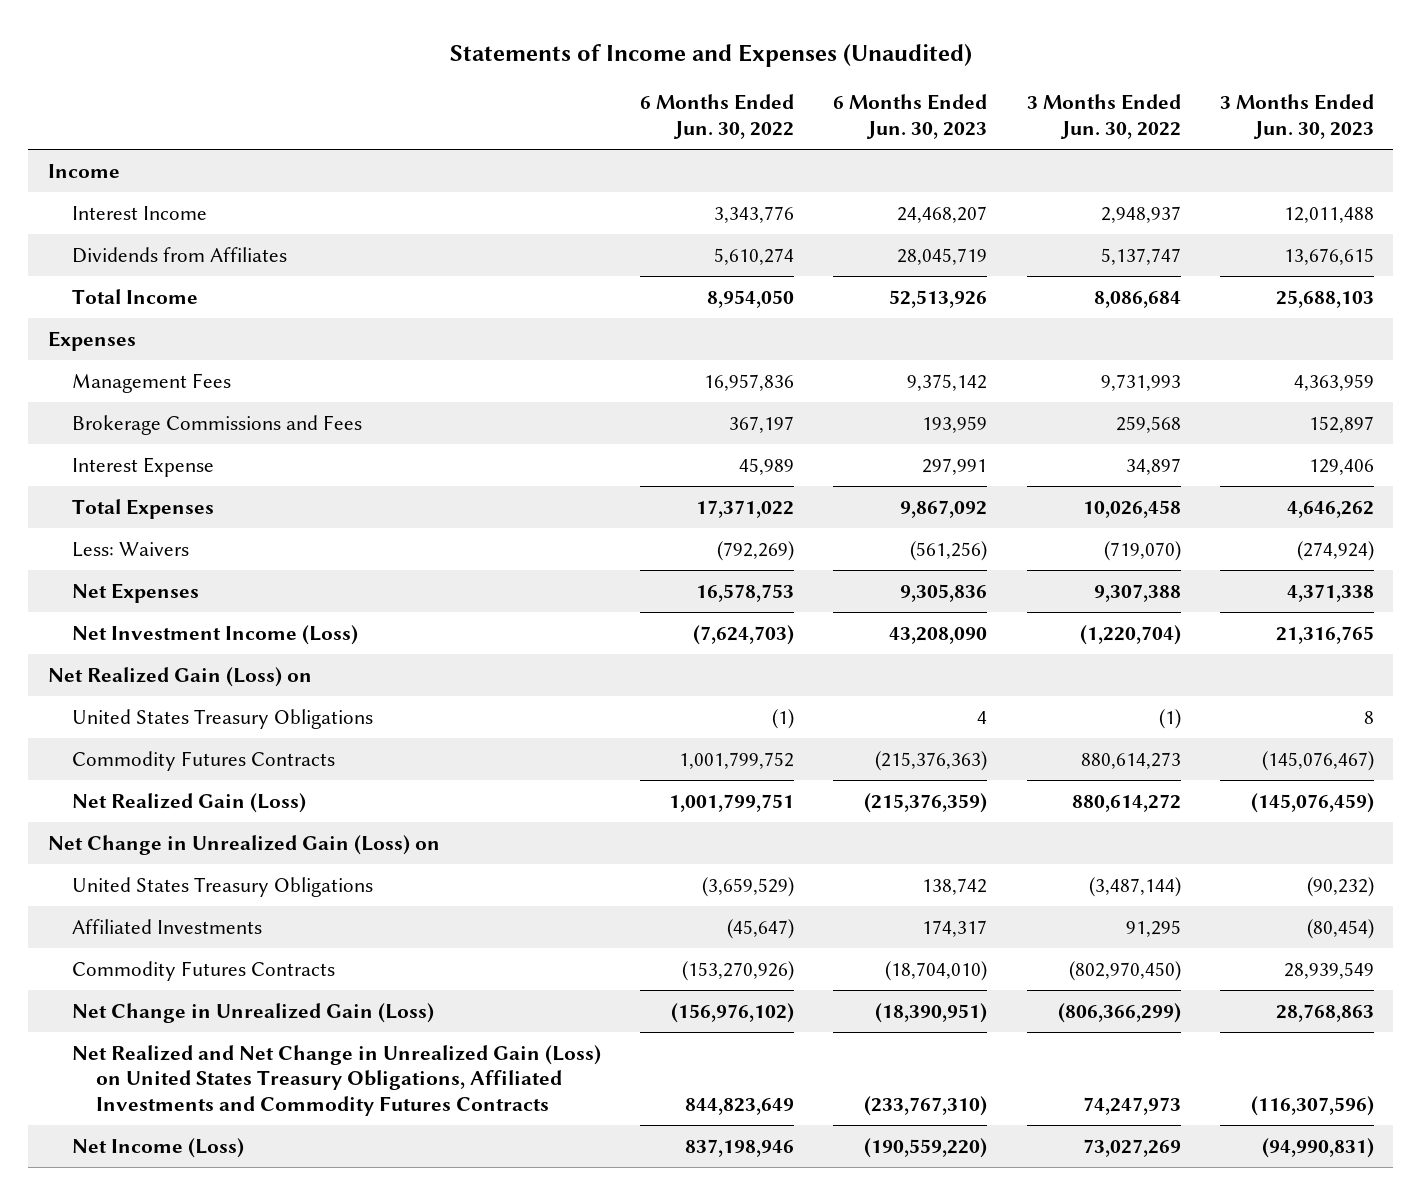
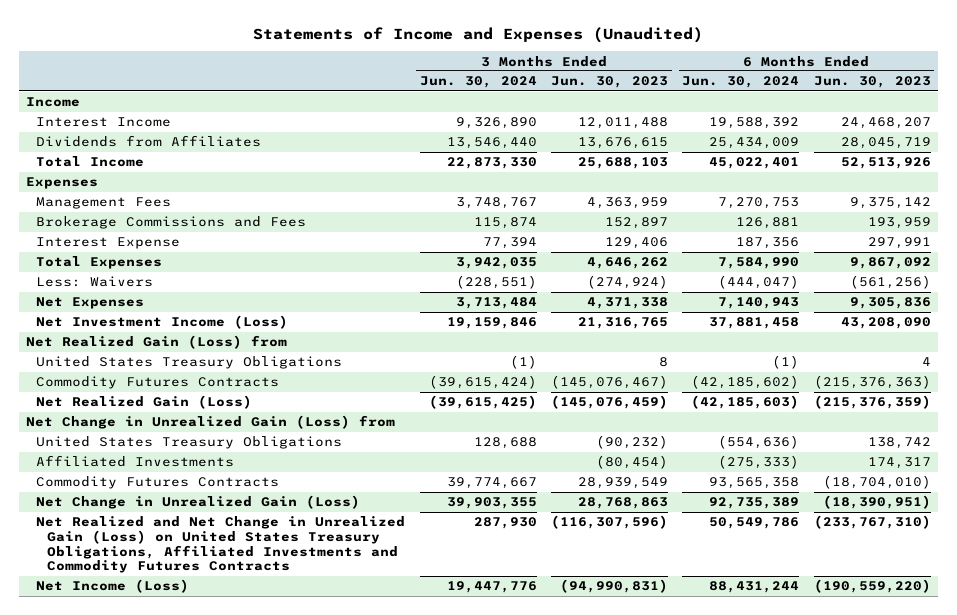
[640,94,795,139] 6 Months Ended Jun. 30, 2022 -> none
[1026,94,1181,139] 3 Months Ended Jun. 30, 2022 -> none
none -> [419,76,537,89] Jun. 30, 2024
none -> [682,76,800,89] Jun. 30, 2024
[47,666,312,687] Net Realized Gain (Loss) on -> [26,335,288,350] Net Realized Gain (Loss) from
[47,834,440,855] Net Change in Unrealized Gain (Loss) on -> [26,415,396,430] Net Change in Unrealized Gain (Loss) from

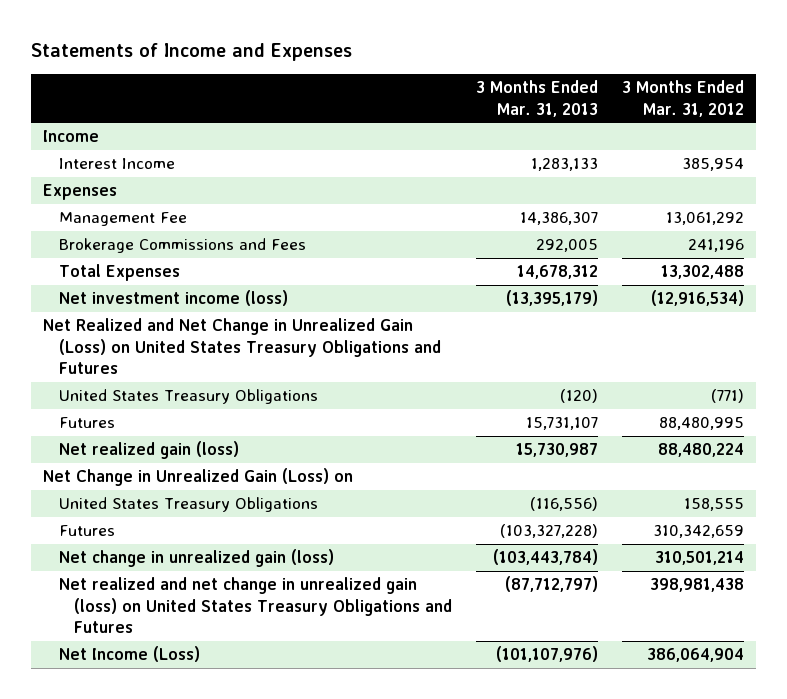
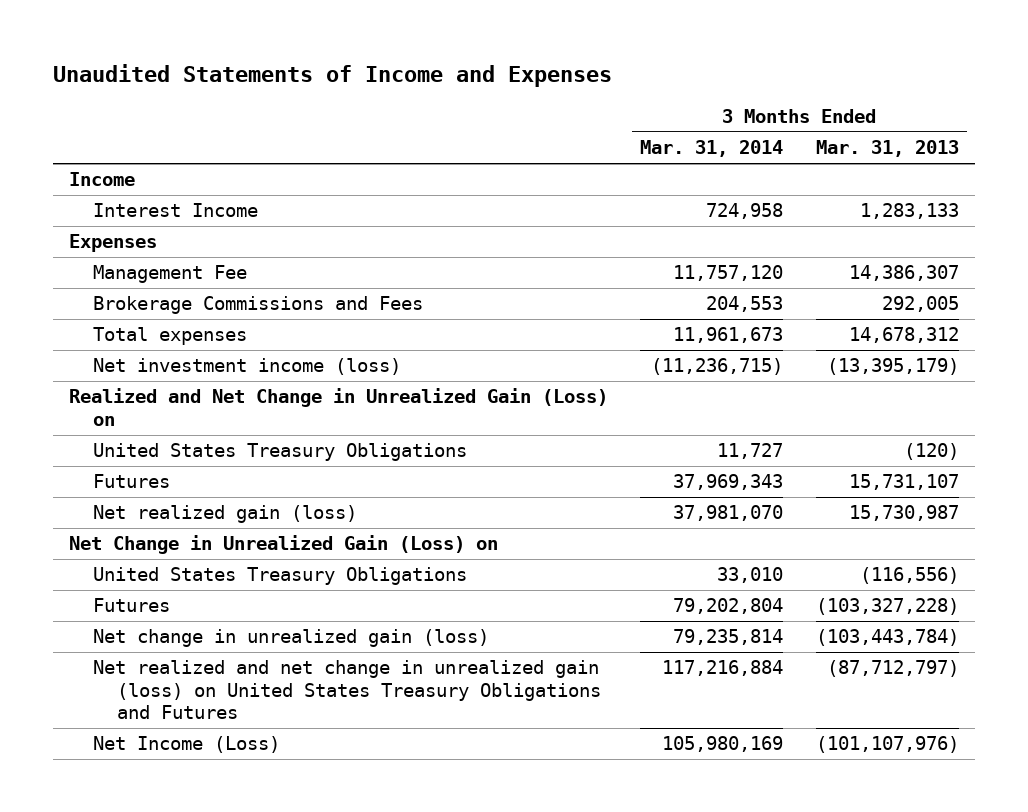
[31,43,353,62] Statements of Income and Expenses -> [53,63,613,87] Unaudited Statements of Income and Expenses
[622,80,745,117] 3 Months Ended Mar. 31, 2012 -> none
none -> [640,140,784,158] Mar. 31, 2014
[58,264,180,282] Total Expenses -> [93,327,248,346] Total expenses
[43,318,441,374] Net Realized and Net Change in Unrealized Gain (Loss) on United States Treasury Obligations and Futures -> [69,388,609,426] Realized and Net Change in Unrealized Gain (Loss) on

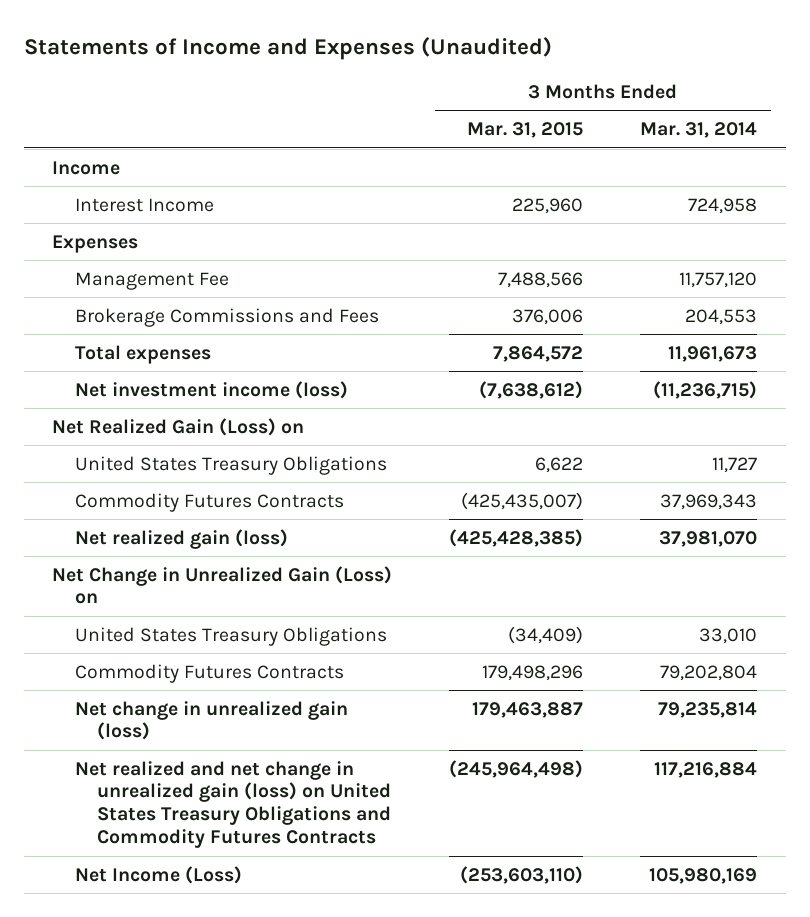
[53,63,613,87] Unaudited Statements of Income and Expenses -> [24,37,553,61] Statements of Income and Expenses (Unaudited)
[815,140,959,158] Mar. 31, 2013 -> none
none -> [467,122,584,139] Mar. 31, 2015
[69,388,609,426] Realized and Net Change in Unrealized Gain (Loss) on -> [52,417,305,436] Net Realized Gain (Loss) on
[93,474,171,489] Futures -> [74,492,344,512] Commodity Futures Contracts
[93,598,171,613] Futures -> [74,663,344,683] Commodity Futures Contracts
[93,660,602,720] Net realized and net change in unrealized gain (loss) on United States Treasury Obligations and Futures -> [74,760,392,849] Net realized and net change in unrealized gain (loss) on United States Treasury Obligations and Commodity Futures Contracts

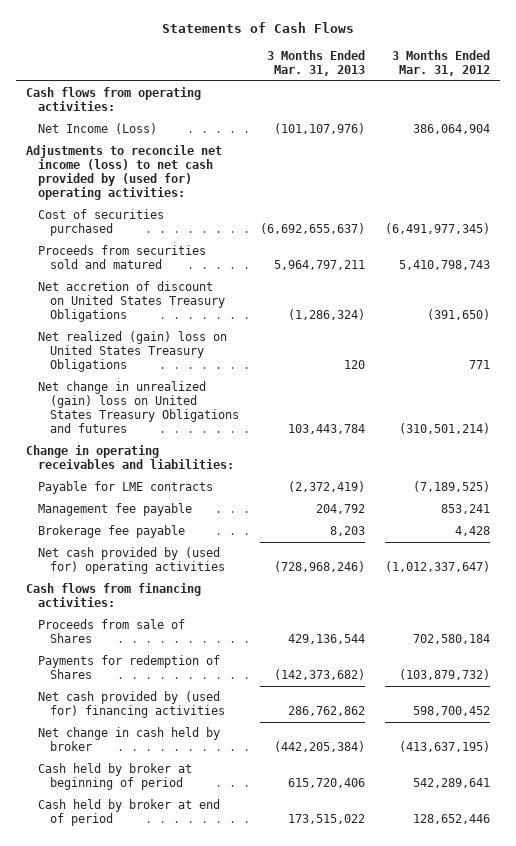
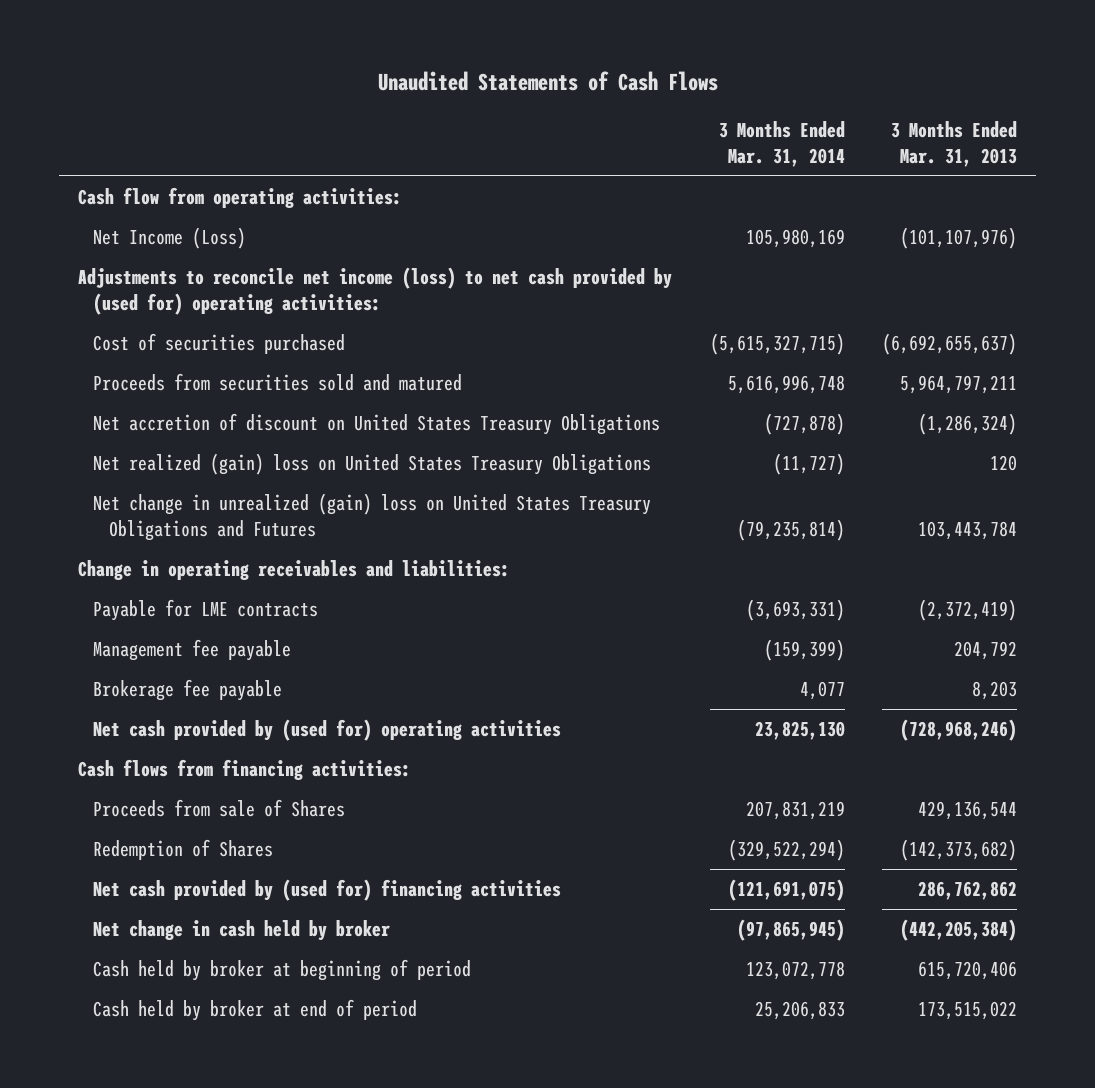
[162,22,355,34] Statements of Cash Flows -> [377,70,718,91] Unaudited Statements of Cash Flows
[392,49,491,76] 3 Months Ended Mar. 31, 2012 -> none
none -> [718,120,845,167] 3 Months Ended Mar. 31, 2014
[25,87,201,112] Cash flows from operating activities: -> [77,187,402,209] Cash flow from operating activities:
[38,381,240,434] Net change in unrealized (gain) loss on United States Treasury Obligations and futures -> [93,493,652,542] Net change in unrealized (gain) loss on United States Treasury Obligations and Futures
[38,655,221,680] Payments for redemption of Shares -> [93,839,274,861] Redemption of Shares

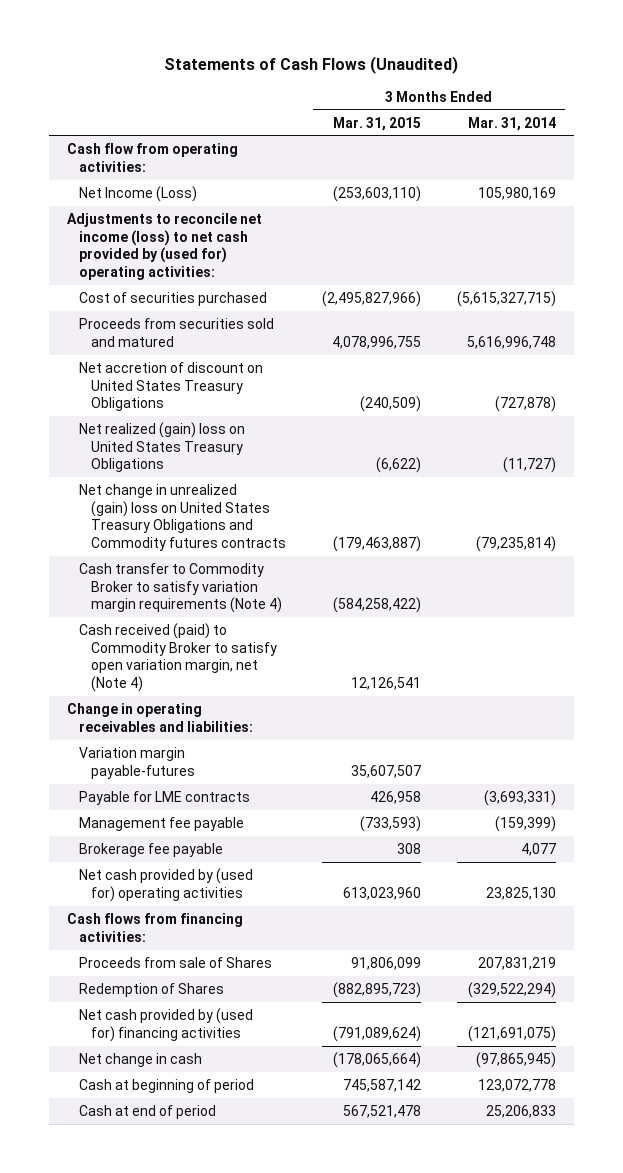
[377,70,718,91] Unaudited Statements of Cash Flows -> [164,56,459,75] Statements of Cash Flows (Unaudited)
[891,120,1018,167] 3 Months Ended Mar. 31, 2013 -> none
none -> [333,116,422,131] Mar. 31, 2015
[93,493,652,542] Net change in unrealized (gain) loss on United States Treasury Obligations and Futures -> [78,483,287,552] Net change in unrealized (gain) loss on United States Treasury Obligations and Commodity futures contracts
none -> [78,562,283,614] Cash transfer to Commodity Broker to satisfy variation margin requirements (Note 4)
none -> [78,622,278,693] Cash received (paid) to Commodity Broker to satisfy open variation margin, net (Note 4)
none -> [78,746,196,779] Variation margin payable-futures
[93,920,391,942] Net change in cash held by broker -> [78,1052,202,1067] Net change in cash
[93,959,472,982] Cash held by broker at beginning of period -> [78,1078,254,1093] Cash at beginning of period
[93,999,418,1022] Cash held by broker at end of period -> [78,1104,216,1119] Cash at end of period

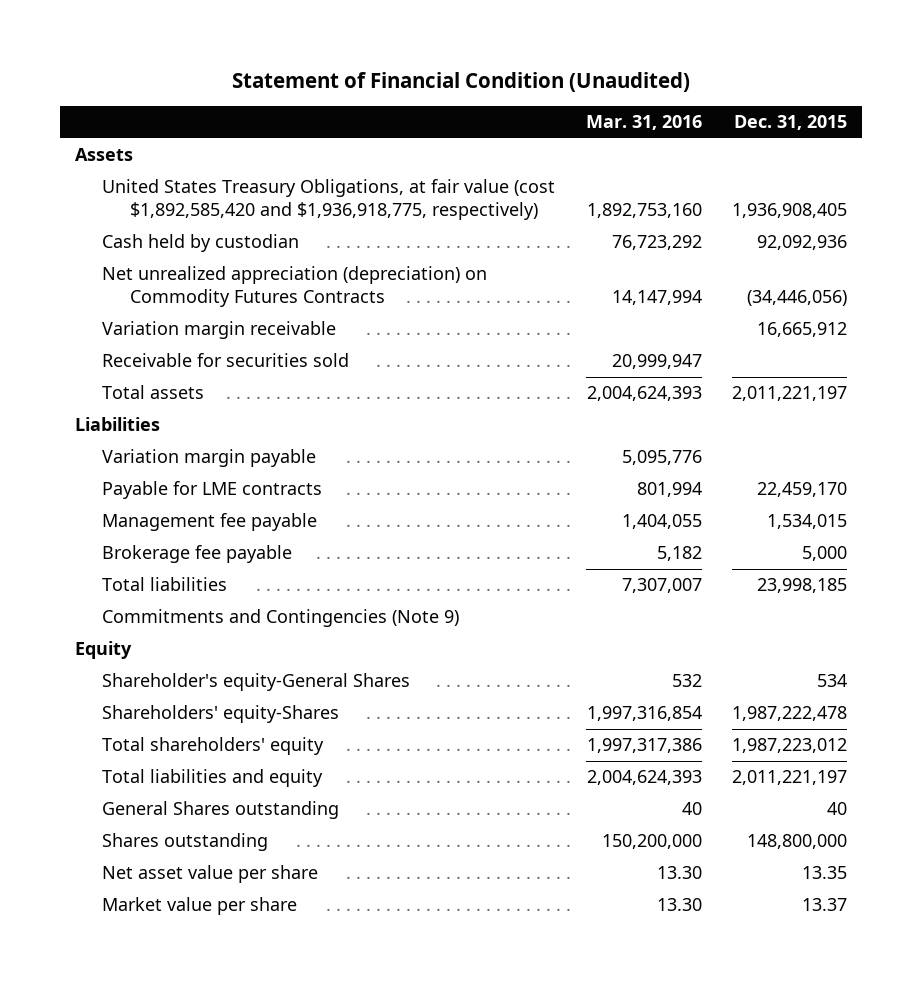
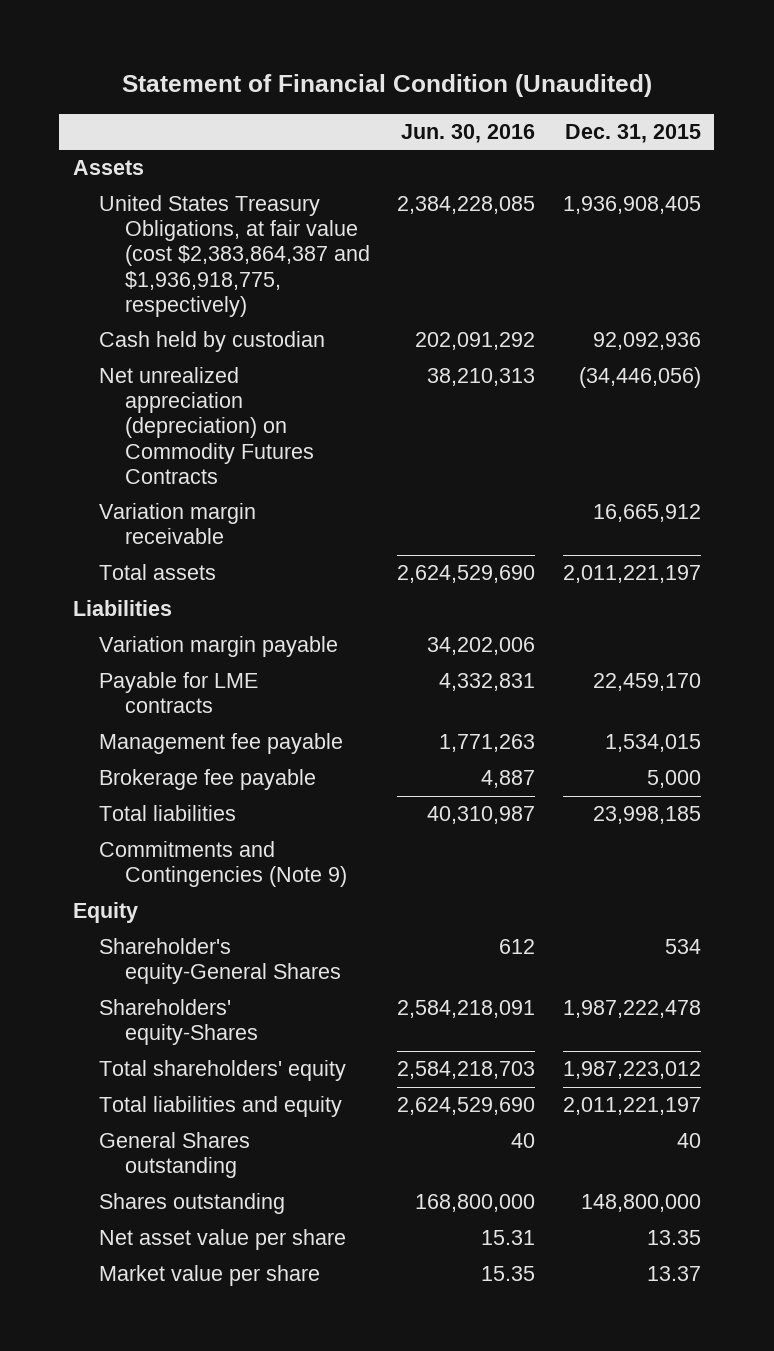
[585,115,702,131] Mar. 31, 2016 -> none
none -> [401,123,536,143] Jun. 30, 2016
[102,179,556,221] United States Treasury Obligations, at fair value (cost $1,892,585,420 and $1,936,918,775, respectively) -> [98,195,370,317] United States Treasury Obligations, at fair value (cost $2,383,864,387 and $1,936,918,775, respectively)
[102,353,350,368] Receivable for securities sold -> none

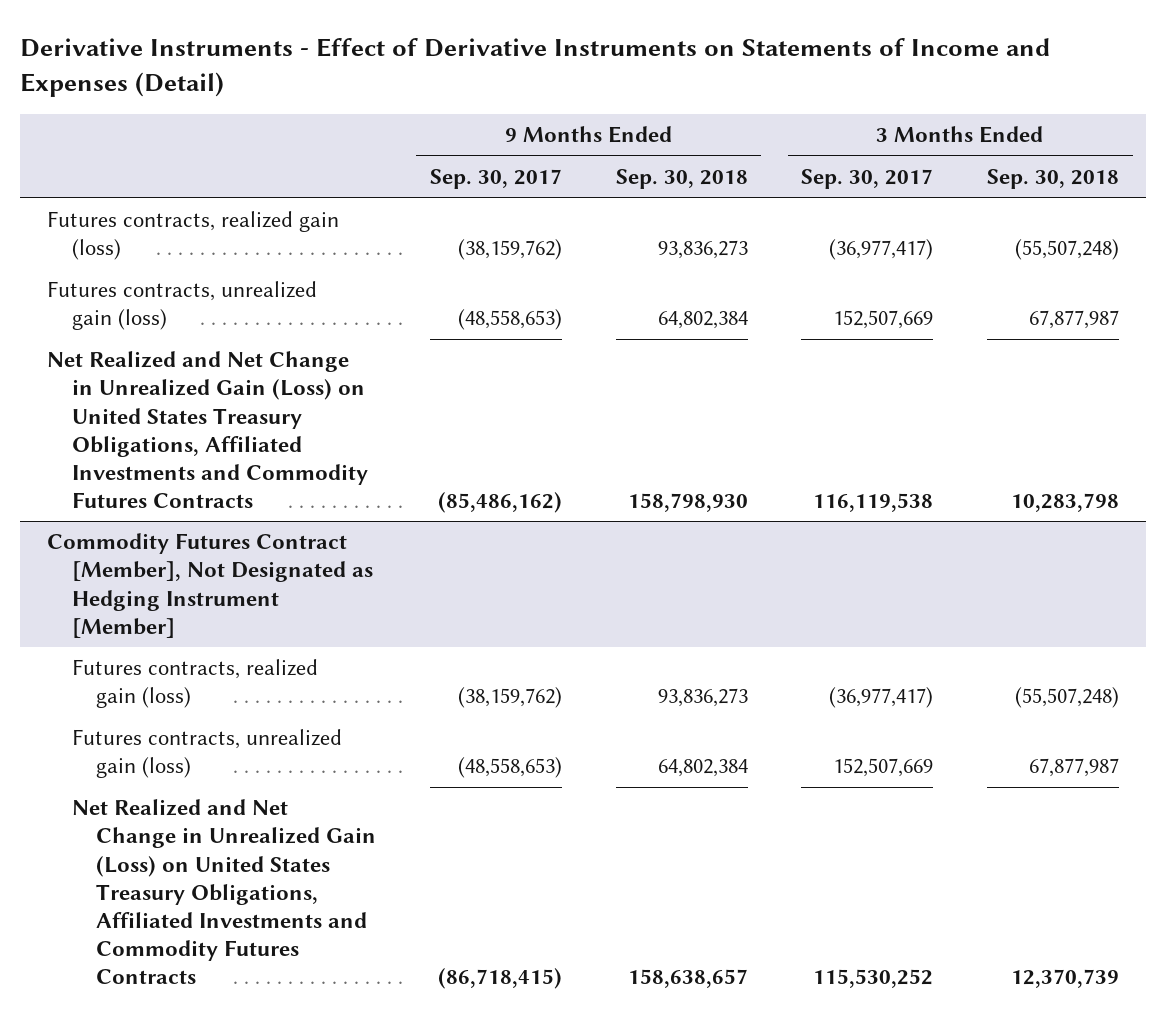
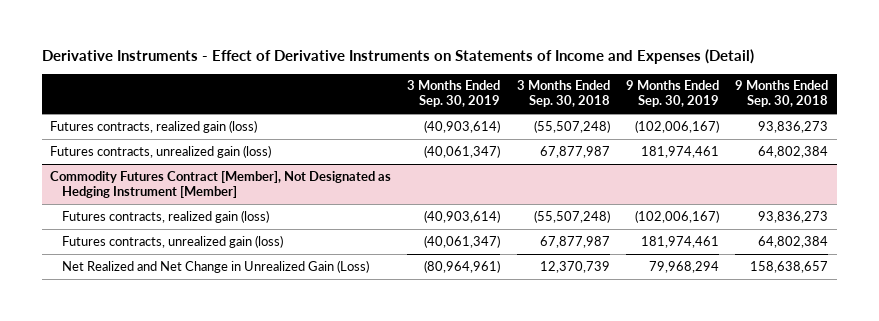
[429,168,562,189] Sep. 30, 2017 -> none
[801,168,934,189] Sep. 30, 2017 -> none
none -> [407,80,501,108] 3 Months Ended Sep. 30, 2019
none -> [626,80,720,108] 9 Months Ended Sep. 30, 2019
[47,351,368,508] Net Realized and Net Change in Unrealized Gain (Loss) on United States Treasury Obligations, Affiliated Investments and Commodity Futures Contracts -> none
[71,799,376,984] Net Realized and Net Change in Unrealized Gain (Loss) on United States Treasury Obligations, Affiliated Investments and Commodity Futures Contracts -> [61,259,369,273] Net Realized and Net Change in Unrealized Gain (Loss)

